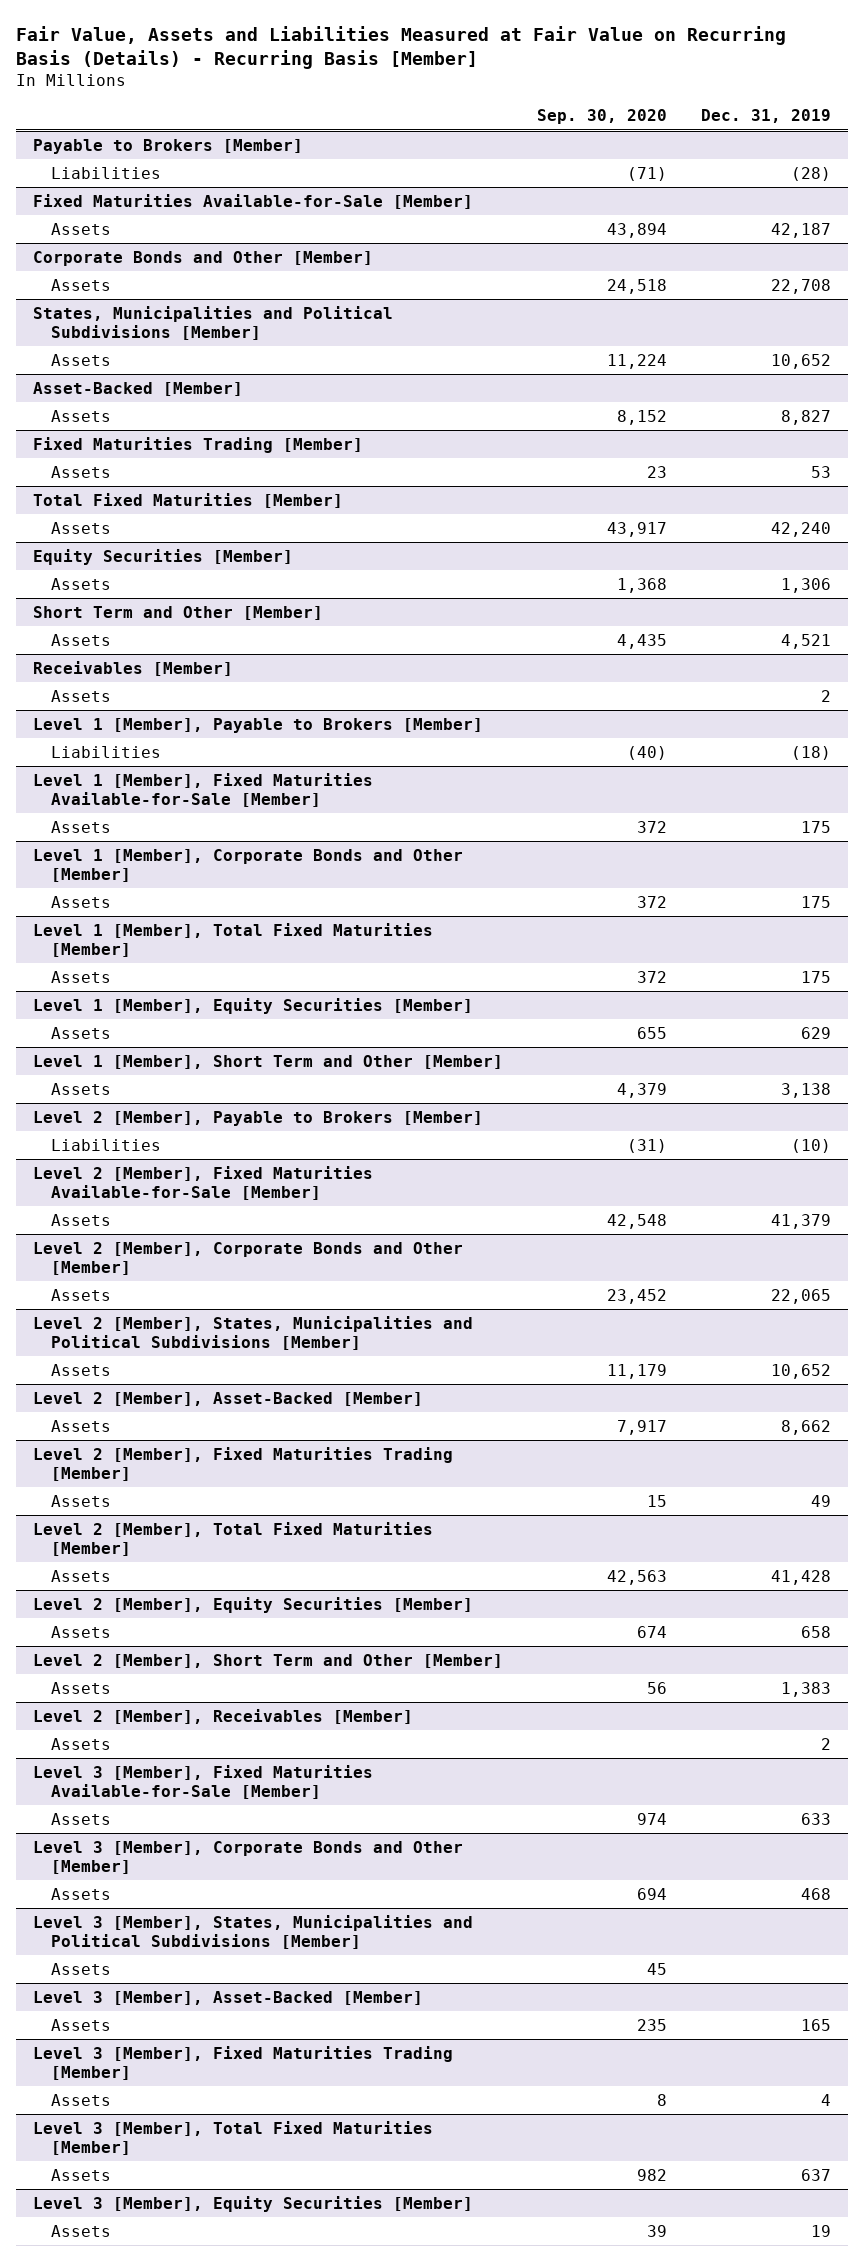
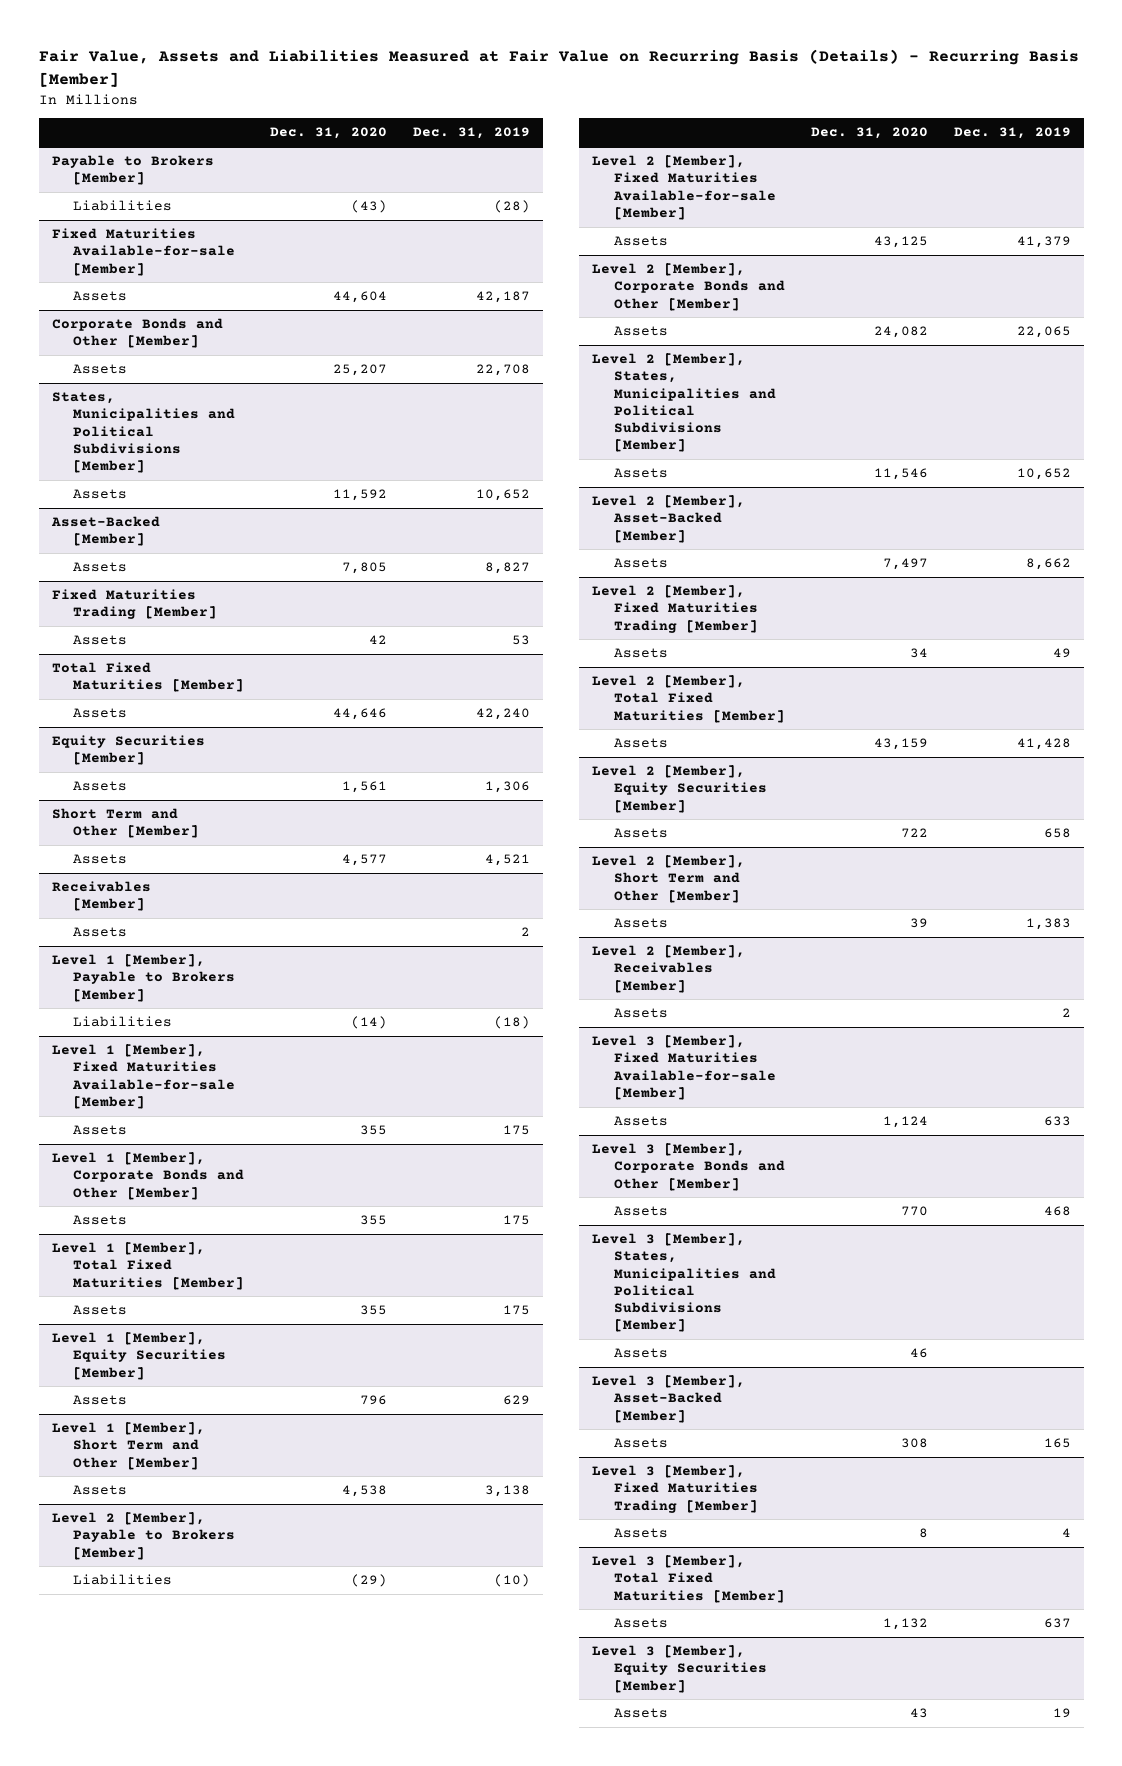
[537,109,668,125] Sep. 30, 2020 -> none
none -> [270,127,388,140] Dec. 31, 2020
[33,193,474,209] Fixed Maturities Available-for-Sale [Member] -> [51,228,236,276] Fixed Maturities Available-for-sale [Member]
[33,772,374,808] Level 1 [Member], Fixed Maturities Available-for-Sale [Member] -> [51,1044,236,1109] Level 1 [Member], Fixed Maturities Available-for-sale [Member]
[33,1165,374,1201] Level 2 [Member], Fixed Maturities Available-for-Sale [Member] -> [592,155,776,220] Level 2 [Member], Fixed Maturities Available-for-sale [Member]
[33,1764,374,1800] Level 3 [Member], Fixed Maturities Available-for-Sale [Member] -> [592,1035,776,1100] Level 3 [Member], Fixed Maturities Available-for-sale [Member]

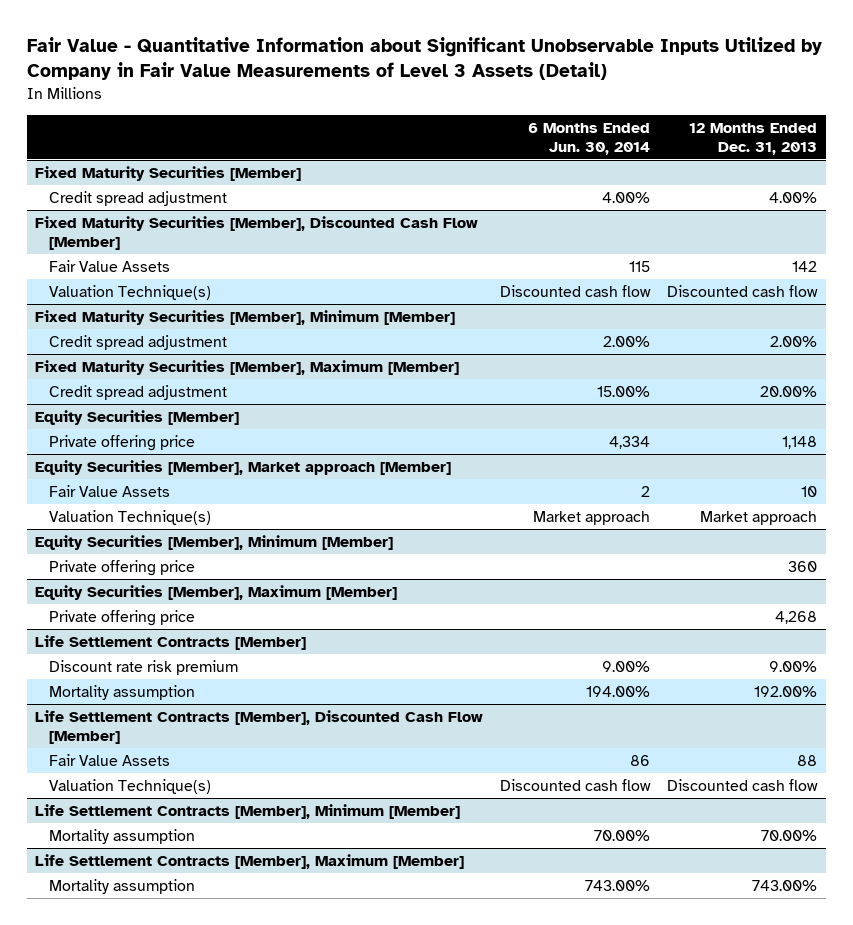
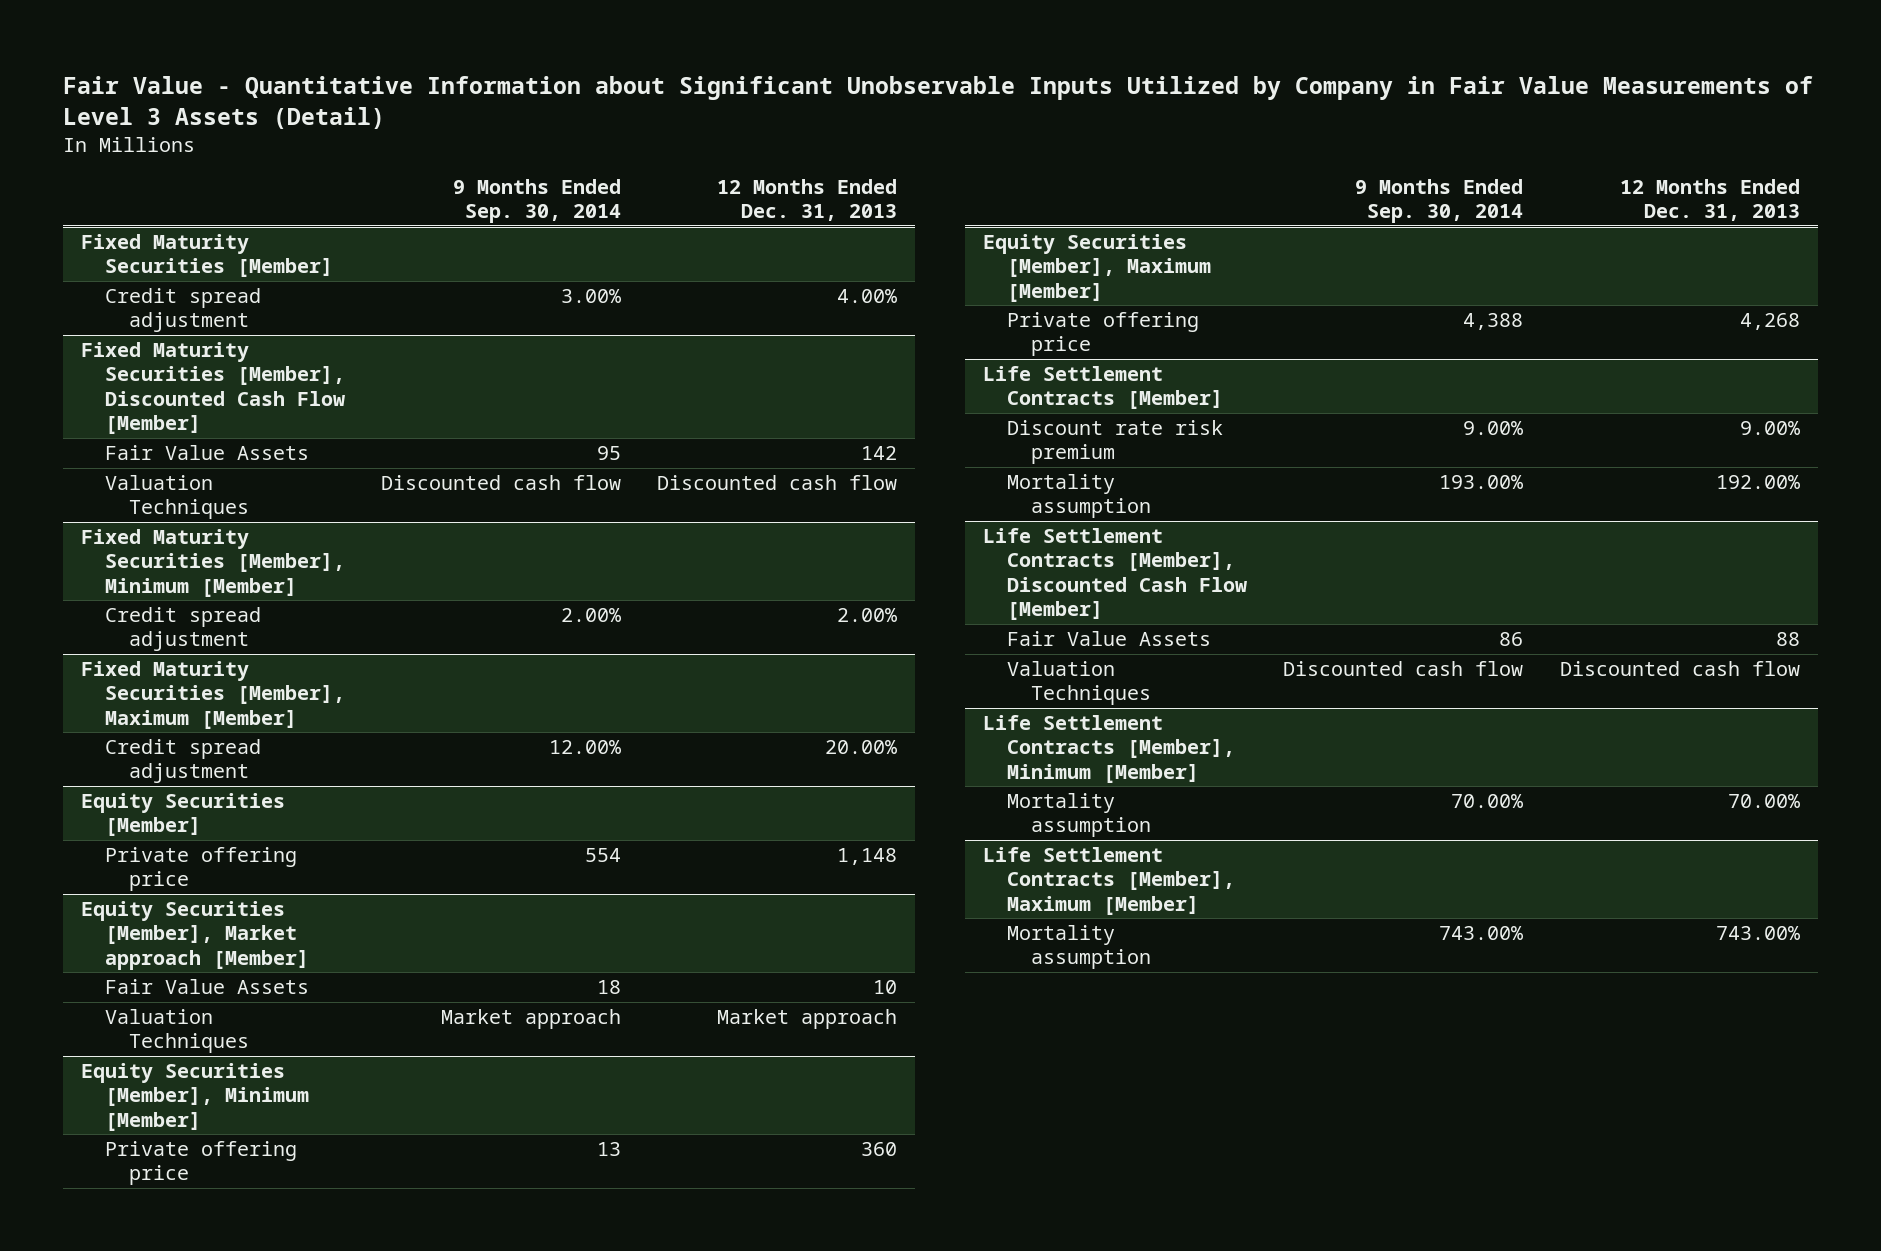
[528,122,651,155] 6 Months Ended Jun. 30, 2014 -> none
none -> [453,178,622,224] 9 Months Ended Sep. 30, 2014
[48,284,211,300] Valuation Technique(s) -> [104,475,249,520] Valuation Techniques
[48,509,211,525] Valuation Technique(s) -> [104,1009,249,1054] Valuation Techniques
[48,778,211,794] Valuation Technique(s) -> [1007,661,1151,706] Valuation Techniques

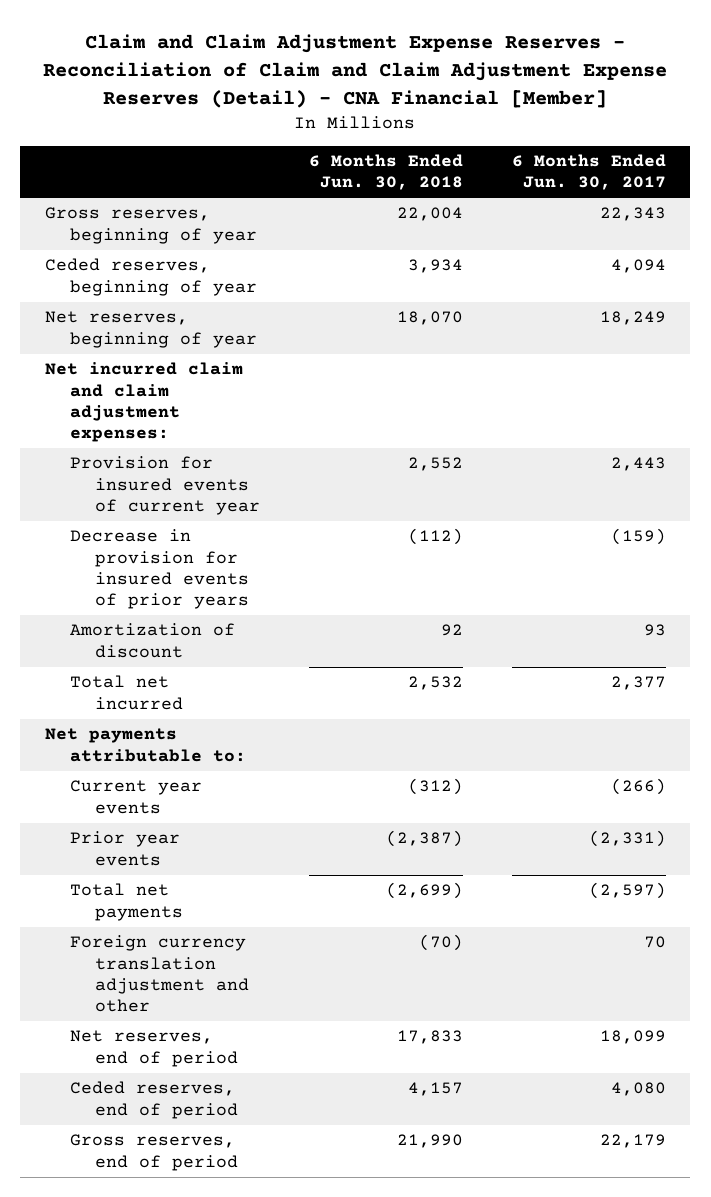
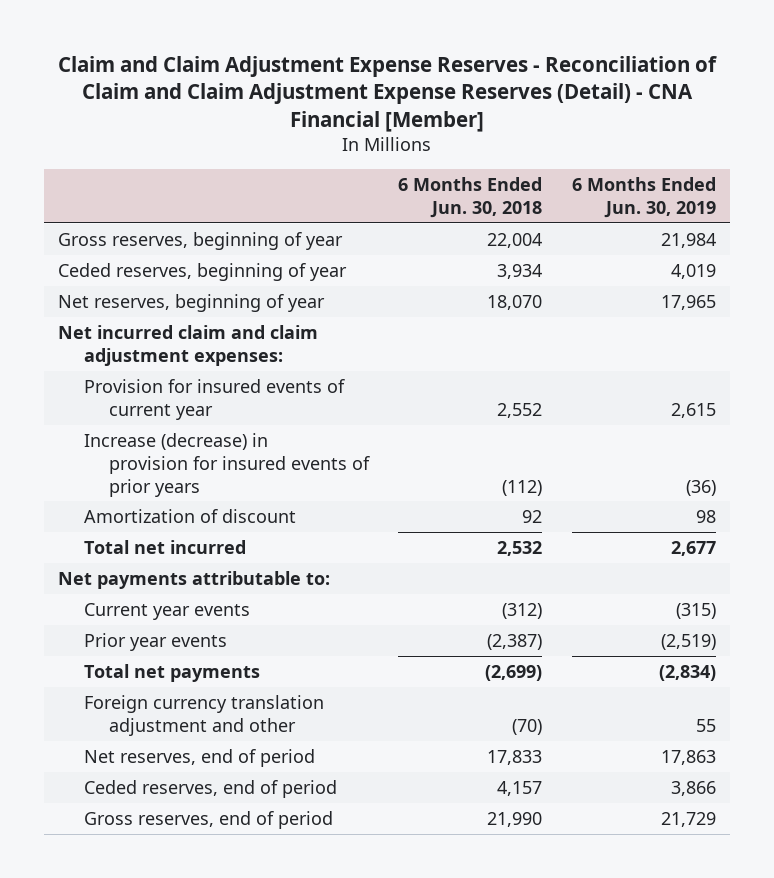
[511,154,666,191] 6 Months Ended Jun. 30, 2017 -> none
none -> [571,177,716,219] 6 Months Ended Jun. 30, 2019
[69,529,249,609] Decrease in provision for insured events of prior years -> [83,432,371,497] Increase (decrease) in provision for insured events of prior years

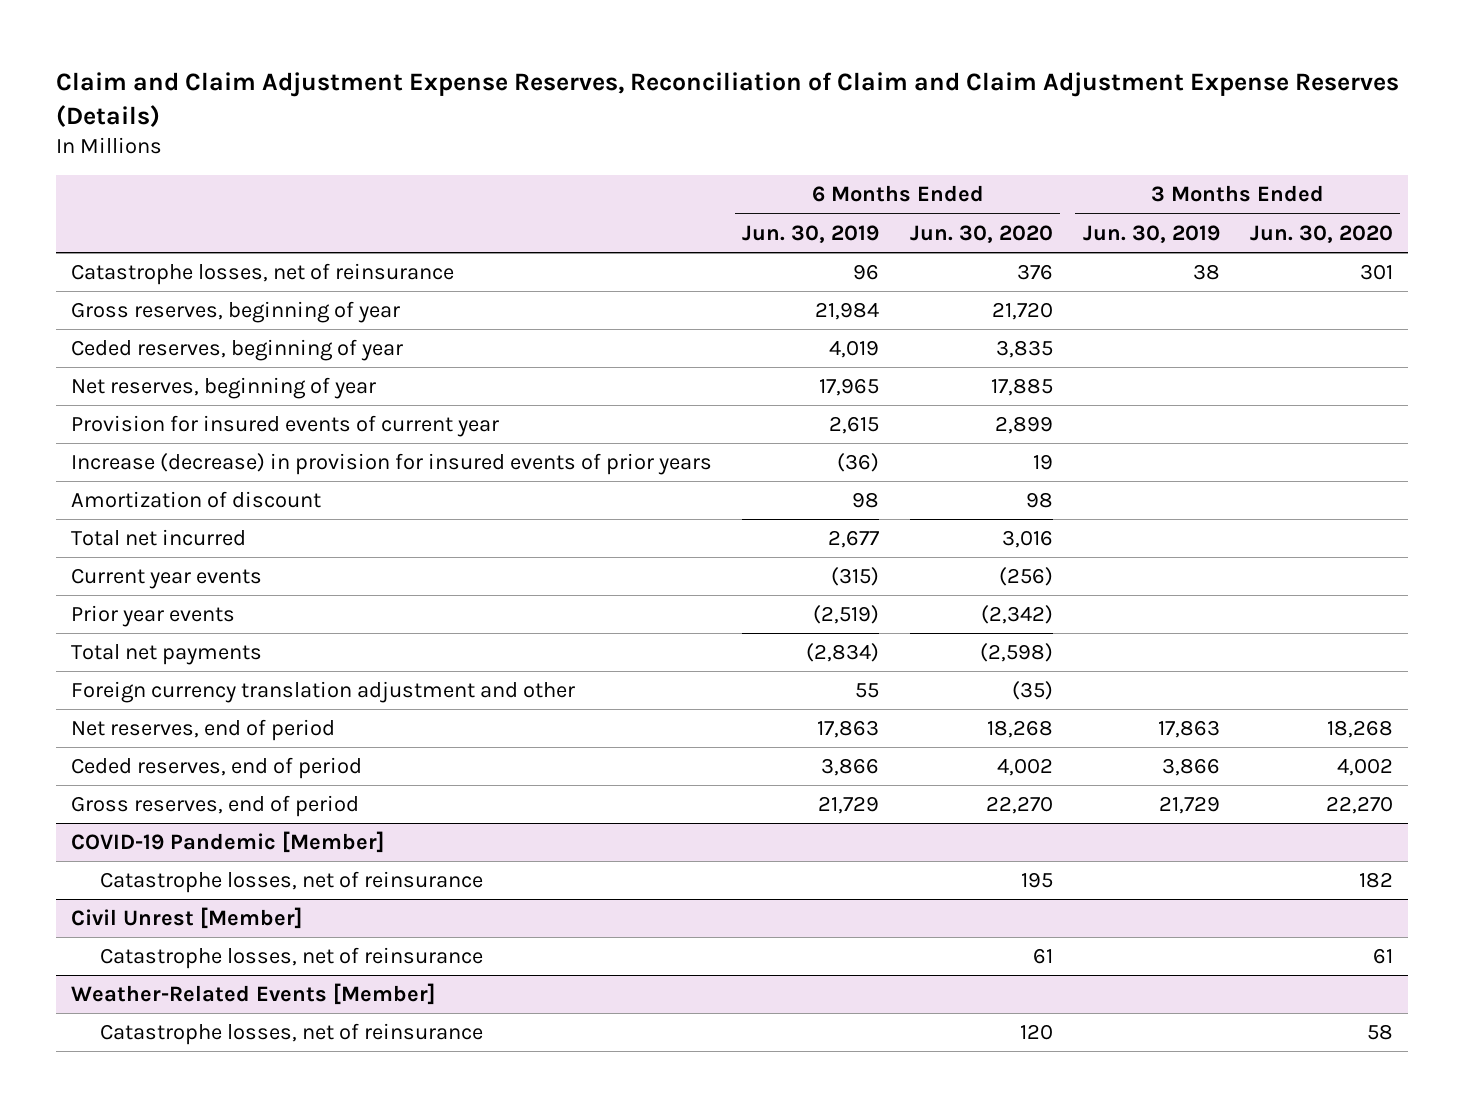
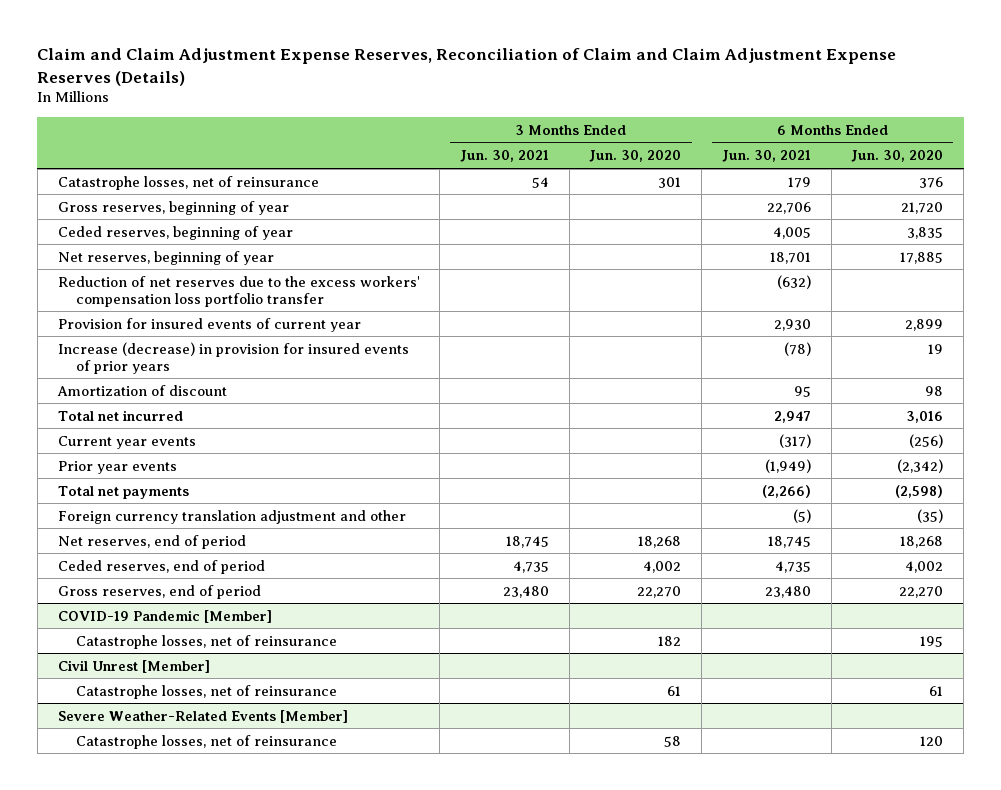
[742,224,880,243] Jun. 30, 2019 -> none
[1082,224,1220,243] Jun. 30, 2019 -> none
none -> [460,150,550,163] Jun. 30, 2021
none -> [721,150,811,163] Jun. 30, 2021
none -> [57,275,420,307] Reduction of net reserves due to the excess workers' compensation loss portfolio transfer
[71,983,436,1006] Weather-Related Events [Member] -> [57,709,348,723] Severe Weather-Related Events [Member]

